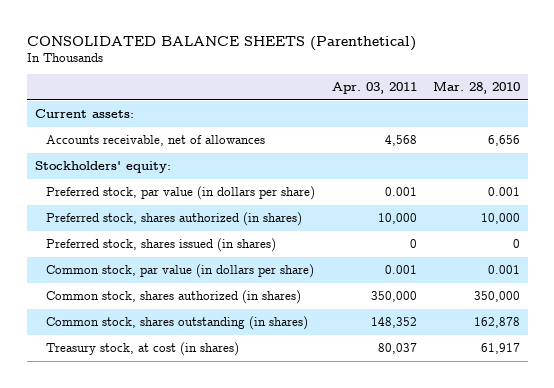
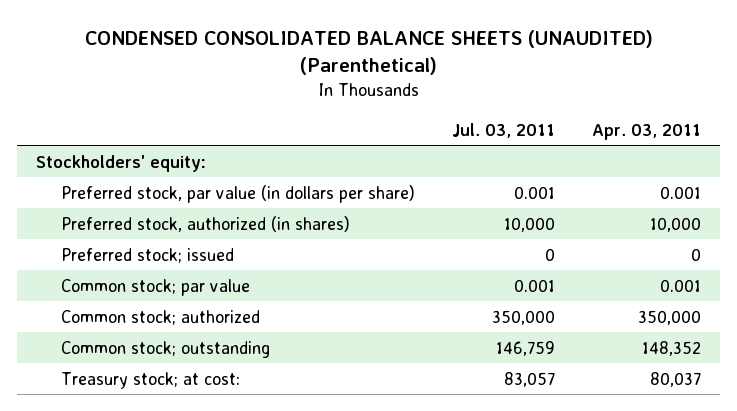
[26,35,416,51] CONSOLIDATED BALANCE SHEETS (Parenthetical) -> [84,29,653,76] CONDENSED CONSOLIDATED BALANCE SHEETS (UNAUDITED) (Parenthetical)
[432,81,520,95] Mar. 28, 2010 -> none
none -> [452,122,556,138] Jul. 03, 2011
[34,109,134,119] Current assets: -> none
[46,135,266,147] Accounts receivable, net of allowances -> none
[46,212,303,227] Preferred stock, shares authorized (in shares) -> [60,215,350,232] Preferred stock, authorized (in shares)
[46,238,277,253] Preferred stock, shares issued (in shares) -> [60,247,234,263] Preferred stock; issued
[46,264,315,279] Common stock, par value (in dollars per share) -> [60,278,250,296] Common stock; par value
[46,290,302,305] Common stock, shares authorized (in shares) -> [60,309,260,325] Common stock; authorized
[46,316,309,331] Common stock, shares outstanding (in shares) -> [60,340,270,358] Common stock; outstanding
[46,342,240,357] Treasury stock, at cost (in shares) -> [60,371,240,389] Treasury stock; at cost:

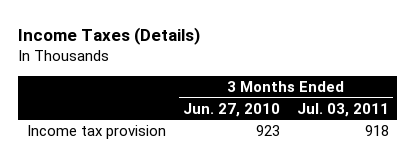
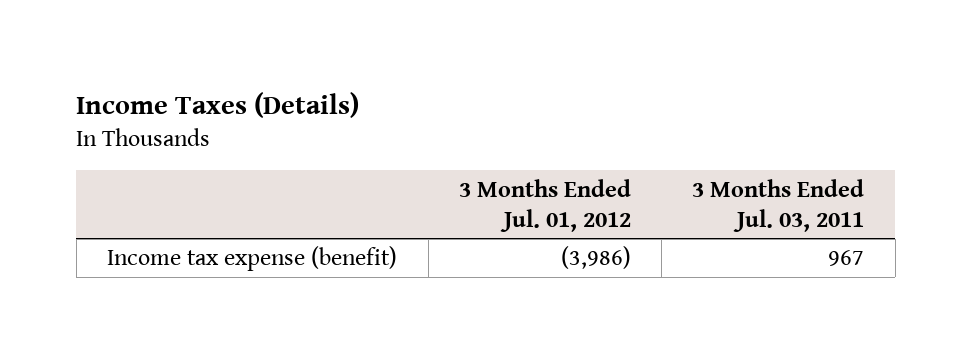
[182,102,280,117] Jun. 27, 2010 -> none
none -> [458,178,631,232] 3 Months Ended Jul. 01, 2012
[26,125,166,140] Income tax provision -> [107,246,398,272] Income tax expense (benefit)
[364,125,389,137] 918 -> [828,250,865,267] 967

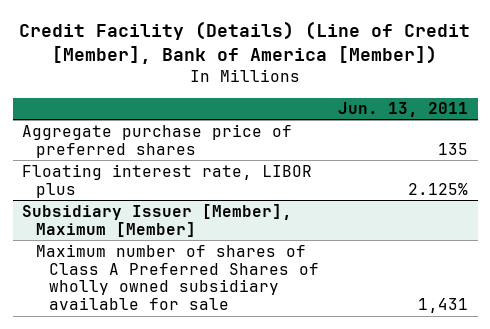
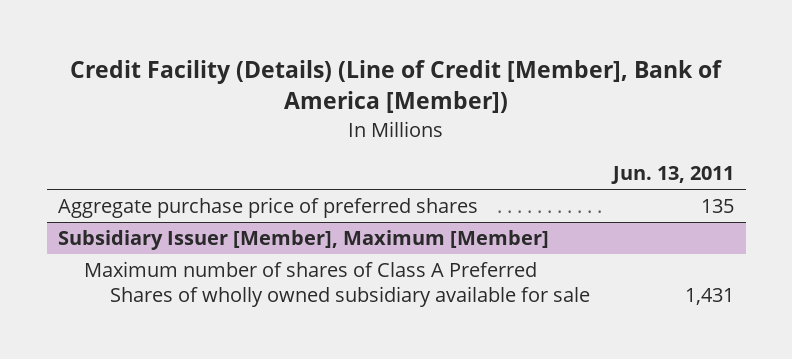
[22,163,313,198] Floating interest rate, LIBOR plus -> none

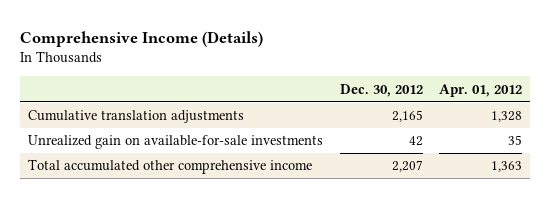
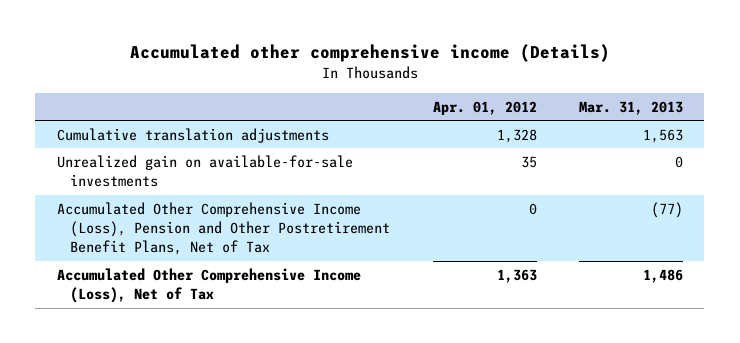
[20,30,264,47] Comprehensive Income (Details) -> [129,44,610,63] Accumulated other comprehensive income (Details)
[339,83,423,97] Dec. 30, 2012 -> none
none -> [579,100,684,115] Mar. 31, 2013
none -> [56,201,391,255] Accumulated Other Comprehensive Income (Loss), Pension and Other Postretirement Benefit Plans, Net of Tax
[28,159,313,175] Total accumulated other comprehensive income -> [56,267,361,303] Accumulated Other Comprehensive Income (Loss), Net of Tax

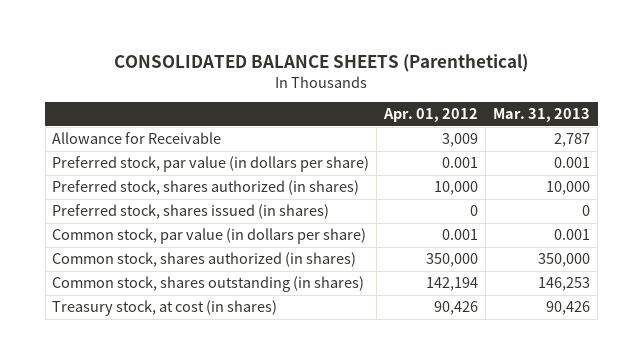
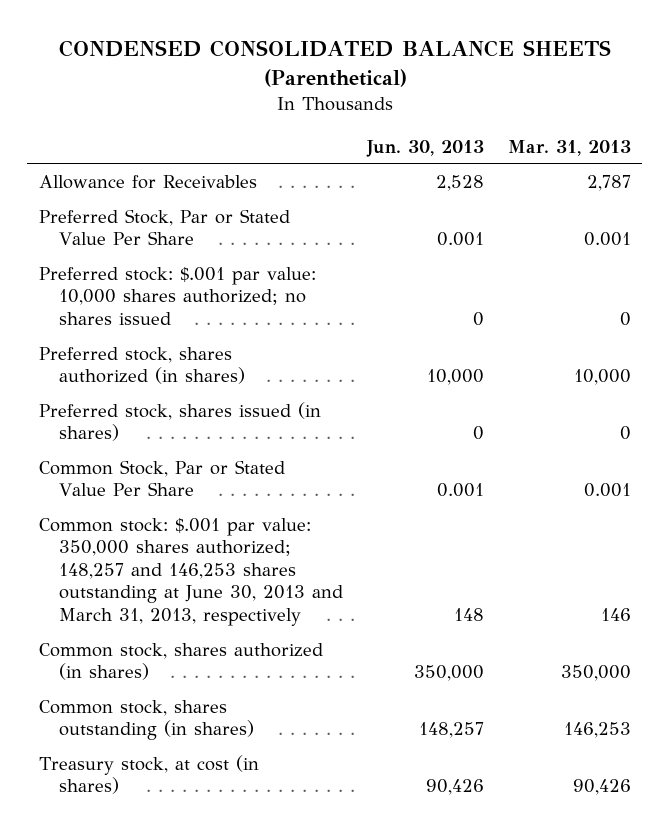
[114,53,529,72] CONSOLIDATED BALANCE SHEETS (Parenthetical) -> [58,39,611,87] CONDENSED CONSOLIDATED BALANCE SHEETS (Parenthetical)
[383,108,479,123] Apr. 01, 2012 -> none
none -> [365,139,484,157] Jun. 30, 2013
[52,132,222,145] Allowance for Receivable -> [38,174,257,189] Allowance for Receivables
[52,156,370,173] Preferred stock, par value (in dollars per share) -> [38,208,290,246] Preferred Stock, Par or Stated Value Per Share
none -> [38,266,316,325] Preferred stock: $.001 par value: 10,000 shares authorized; no shares issued
[52,228,367,245] Common stock, par value (in dollars per share) -> [38,459,285,497] Common Stock, Par or Stated Value Per Share
none -> [38,517,344,627] Common stock: $.001 par value: 350,000 shares authorized; 148,257 and 146,253 shares outstanding at June 30, 2013 and March 31, 2013, respectively

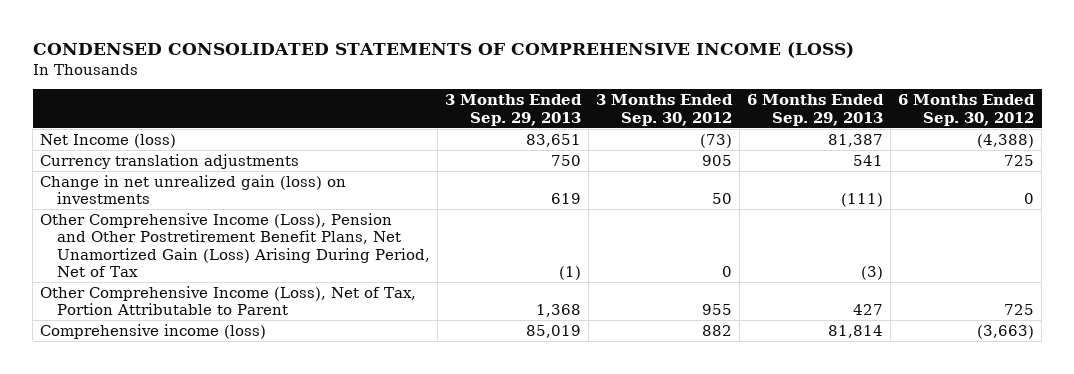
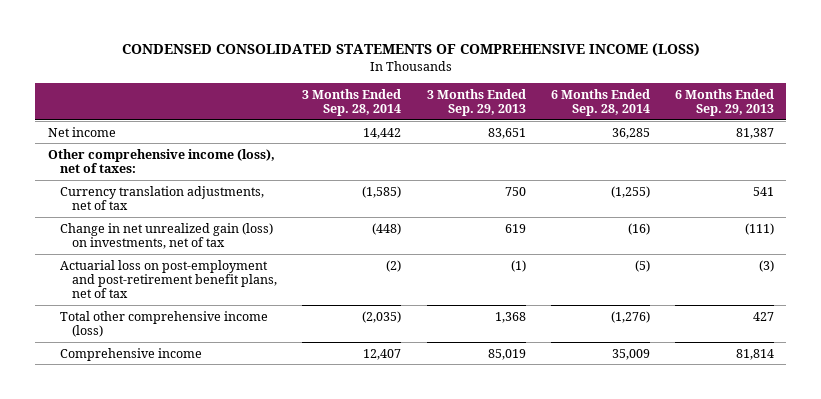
[596,94,734,126] 3 Months Ended Sep. 30, 2012 -> none
[898,94,1036,126] 6 Months Ended Sep. 30, 2012 -> none
none -> [302,88,402,117] 3 Months Ended Sep. 28, 2014
none -> [550,88,650,117] 6 Months Ended Sep. 28, 2014
[40,133,177,148] Net Income (loss) -> [47,126,116,137] Net income
none -> [47,148,275,173] Other comprehensive income (loss), net of taxes:
[40,153,300,169] Currency translation adjustments -> [59,185,264,210] Currency translation adjustments, net of tax
[40,174,347,205] Change in net unrealized gain (loss) on investments -> [59,222,273,249] Change in net unrealized gain (loss) on investments, net of tax
[40,212,431,278] Other Comprehensive Income (Loss), Pension and Other Postretirement Benefit Plans, Net Unamortized Gain (Loss) Arising During Period, Net of Tax -> [59,259,278,299] Actuarial loss on post-employment and post-retirement benefit plans, net of tax
[40,285,417,316] Other Comprehensive Income (Loss), Net of Tax, Portion Attributable to Parent -> [59,310,268,337] Total other comprehensive income (loss)
[40,323,267,339] Comprehensive income (loss) -> [59,347,202,361] Comprehensive income

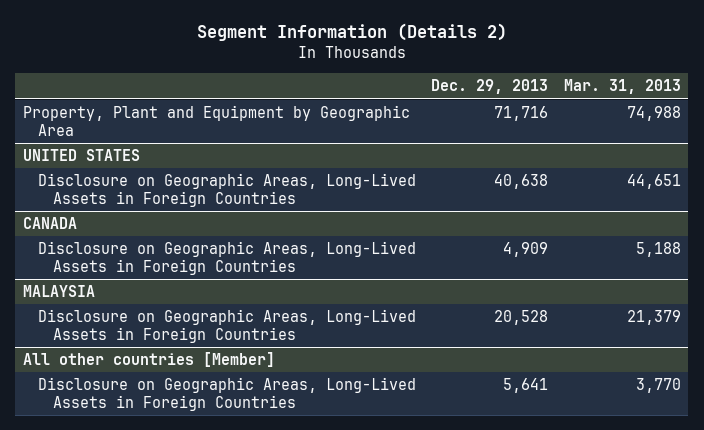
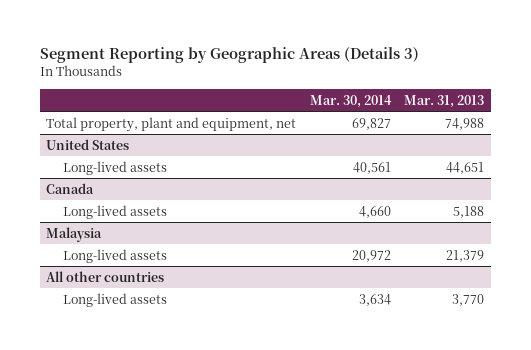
[196,23,507,42] Segment Information (Details 2) -> [39,47,419,64] Segment Reporting by Geographic Areas (Details 3)
[431,79,549,95] Dec. 29, 2013 -> none
none -> [309,94,392,108] Mar. 30, 2014
[23,105,411,137] Property, Plant and Equipment by Geographic Area -> [46,116,297,132] Total property, plant and equipment, net
[23,149,141,162] UNITED STATES -> [46,138,130,150] United States
[38,173,417,208] Disclosure on Geographic Areas, Long-Lived Assets in Foreign Countries -> [62,160,167,175] Long-lived assets
[23,217,78,230] CANADA -> [46,182,95,194] Canada
[38,241,417,276] Disclosure on Geographic Areas, Long-Lived Assets in Foreign Countries -> [62,204,167,219] Long-lived assets
[23,285,96,298] MALAYSIA -> [46,226,103,242] Malaysia
[38,309,417,344] Disclosure on Geographic Areas, Long-Lived Assets in Foreign Countries -> [62,248,167,263] Long-lived assets
[23,352,276,368] All other countries [Member] -> [46,270,165,282] All other countries
[38,377,417,412] Disclosure on Geographic Areas, Long-Lived Assets in Foreign Countries -> [62,292,167,307] Long-lived assets

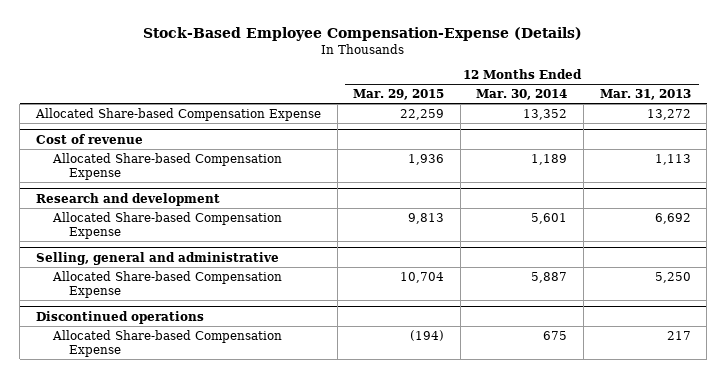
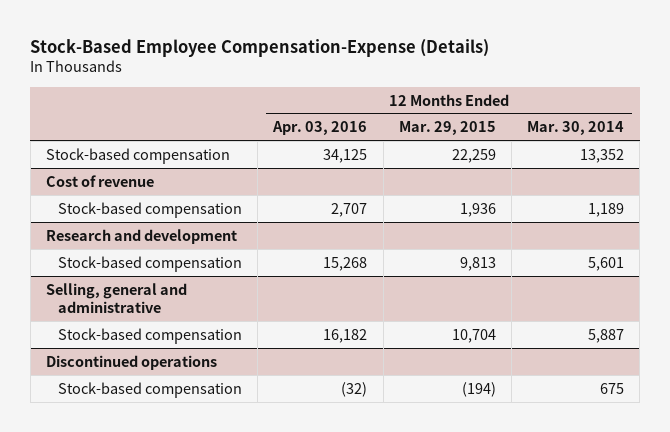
[599,88,691,100] Mar. 31, 2013 -> none
none -> [272,121,368,136] Apr. 03, 2016
[34,107,321,121] Allocated Share-based Compensation Expense -> [45,147,230,164] Stock-based compensation
[51,152,282,180] Allocated Share-based Compensation Expense -> [58,201,243,218] Stock-based compensation
[51,211,282,239] Allocated Share-based Compensation Expense -> [58,255,243,272] Stock-based compensation
[51,270,282,298] Allocated Share-based Compensation Expense -> [58,327,243,344] Stock-based compensation
[51,329,282,357] Allocated Share-based Compensation Expense -> [58,381,243,398] Stock-based compensation

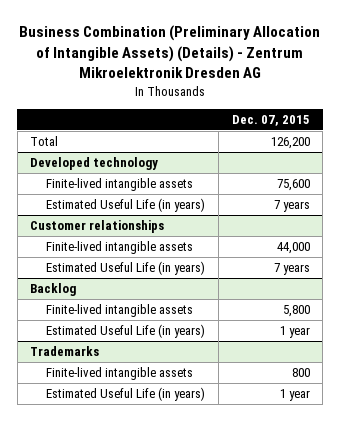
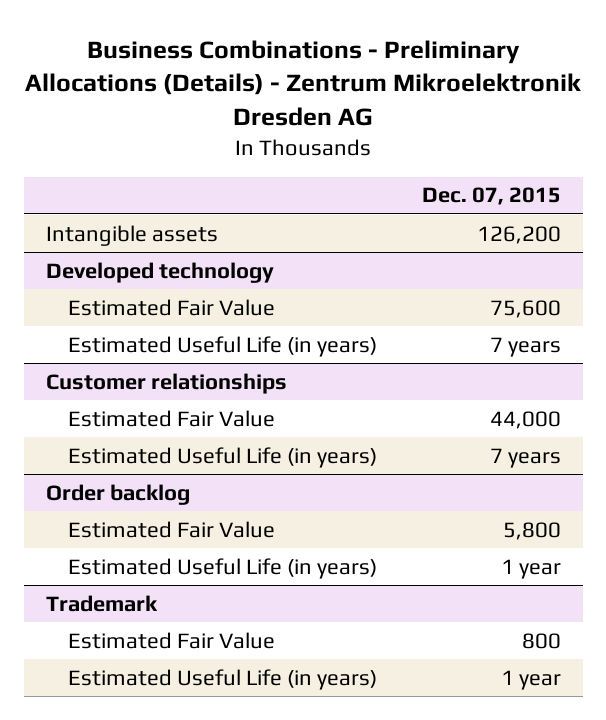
[19,25,321,79] Business Combination (Preliminary Allocation of Intangible Assets) (Details) - Zentrum Mikroelektronik Dresden AG -> [25,39,582,127] Business Combinations - Preliminary Allocations (Details) - Zentrum Mikroelektronik Dresden AG
[30,136,59,147] Total -> [45,224,218,246] Intangible assets
[45,178,193,192] Finite-lived intangible assets -> [68,298,276,316] Estimated Fair Value
[45,241,193,255] Finite-lived intangible assets -> [68,409,276,427] Estimated Fair Value
[30,283,77,297] Backlog -> [45,483,190,505] Order backlog
[45,304,193,318] Finite-lived intangible assets -> [68,520,276,538] Estimated Fair Value
[30,346,100,357] Trademarks -> [45,594,158,612] Trademark
[45,367,193,381] Finite-lived intangible assets -> [68,631,276,649] Estimated Fair Value

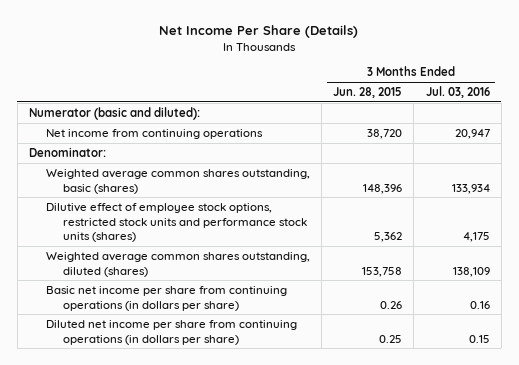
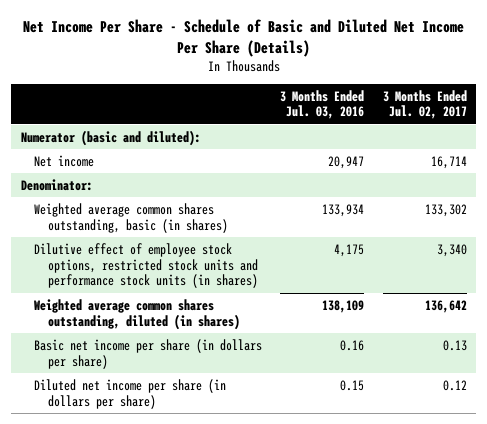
[159,25,359,39] Net Income Per Share (Details) -> [22,19,464,57] Net Income Per Share - Schedule of Basic and Diluted Net Income Per Share (Details)
[333,87,403,99] Jun. 28, 2015 -> none
none -> [382,89,467,120] 3 Months Ended Jul. 02, 2017
[45,129,263,140] Net income from continuing operations -> [34,154,95,167] Net income
[45,169,310,194] Weighted average common shares outstanding, basic (shares) -> [34,202,228,233] Weighted average common shares outstanding, basic (in shares)
[45,203,307,243] Dilutive effect of employee stock options, restricted stock units and performance stock units (shares) -> [34,242,258,289] Dilutive effect of employee stock options, restricted stock units and performance stock units (in shares)
[45,252,310,277] Weighted average common shares outstanding, diluted (shares) -> [34,298,240,330] Weighted average common shares outstanding, diluted (in shares)
[45,286,287,311] Basic net income per share from continuing operations (in dollars per share) -> [34,338,263,369] Basic net income per share (in dollars per share)
[45,320,297,345] Diluted net income per share from continuing operations (in dollars per share) -> [34,378,227,409] Diluted net income per share (in dollars per share)

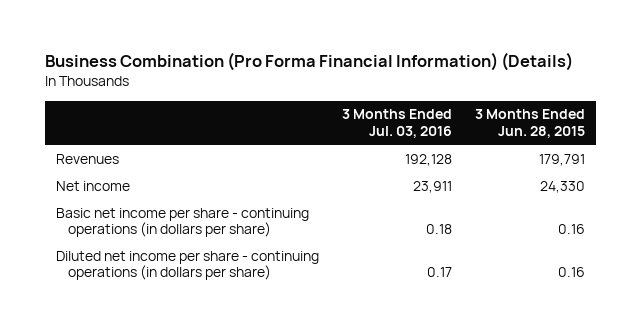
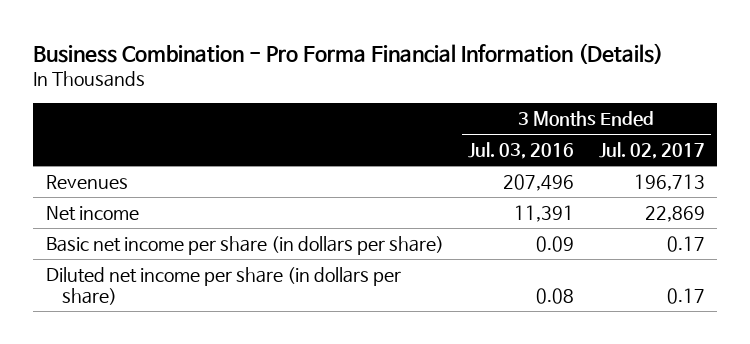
[45,52,574,72] Business Combination (Pro Forma Financial Information) (Details) -> [33,43,664,65] Business Combination - Pro Forma Financial Information (Details)
[474,109,585,138] 3 Months Ended Jun. 28, 2015 -> none
none -> [598,142,705,160] Jul. 02, 2017
[405,153,453,166] 192,128 -> [503,173,575,191] 207,496
[413,180,453,193] 23,911 -> [514,204,575,222] 11,391
[56,207,310,238] Basic net income per share - continuing operations (in dollars per share) -> [45,235,444,255] Basic net income per share (in dollars per share)
[426,224,453,235] 0.18 -> [536,235,575,252] 0.09
[56,250,320,281] Diluted net income per share - continuing operations (in dollars per share) -> [45,266,401,305] Diluted net income per share (in dollars per share)
[427,267,453,278] 0.17 -> [536,287,575,304] 0.08

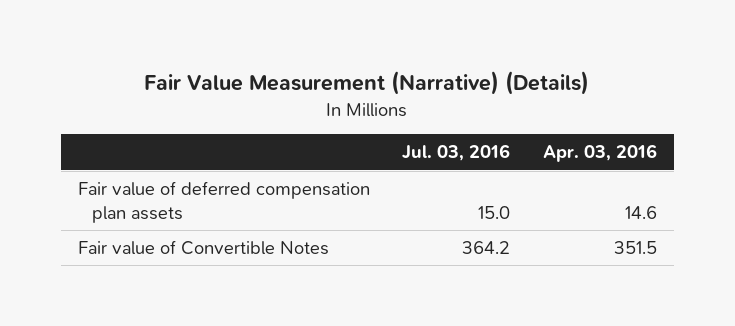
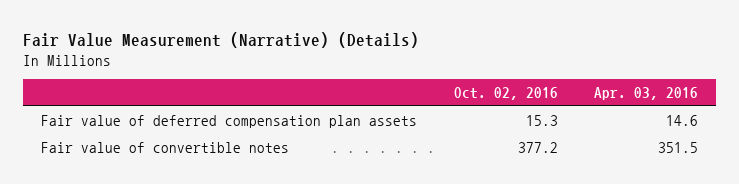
[402,144,511,162] Jul. 03, 2016 -> none
none -> [453,86,558,100] Oct. 02, 2016
[77,240,329,256] Fair value of Convertible Notes -> [41,142,290,154] Fair value of convertible notes

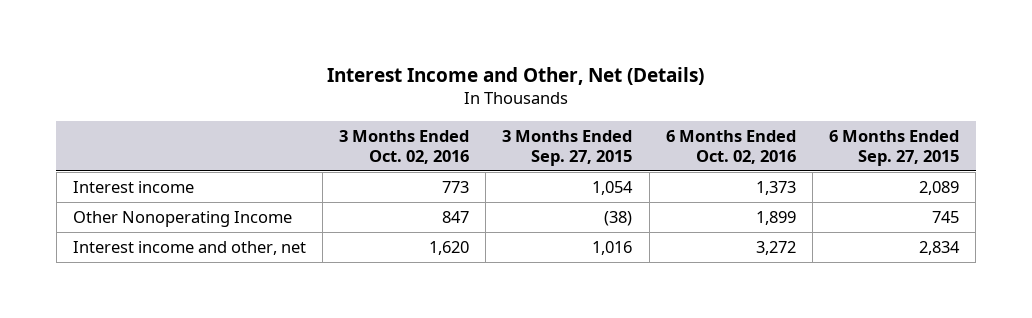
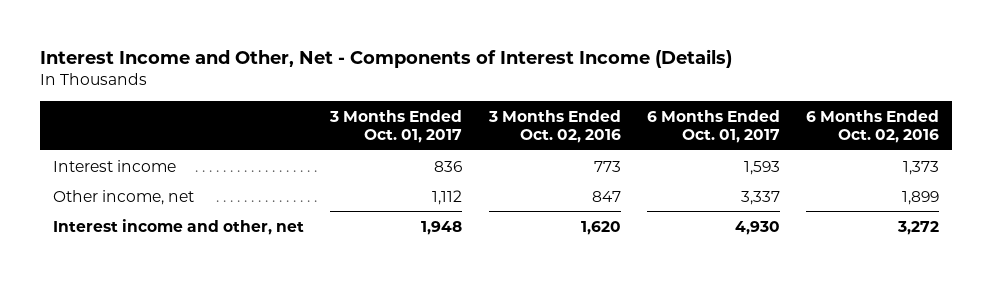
[326,66,704,85] Interest Income and Other, Net (Details) -> [39,49,732,69] Interest Income and Other, Net - Components of Interest Income (Details)
[502,129,633,166] 3 Months Ended Sep. 27, 2015 -> none
[829,129,960,166] 6 Months Ended Sep. 27, 2015 -> none
none -> [329,109,463,143] 3 Months Ended Oct. 01, 2017
none -> [646,109,780,143] 6 Months Ended Oct. 01, 2017
[72,210,292,227] Other Nonoperating Income -> [53,189,195,205] Other income, net

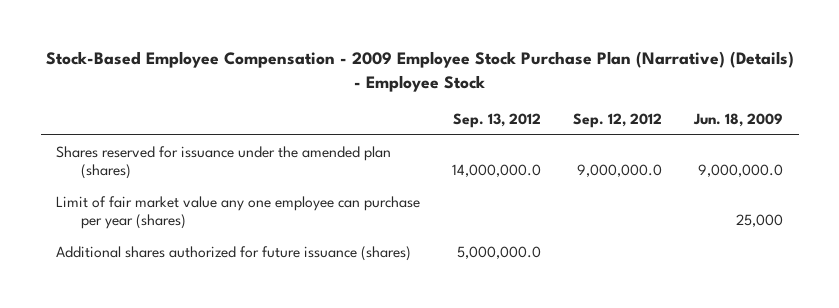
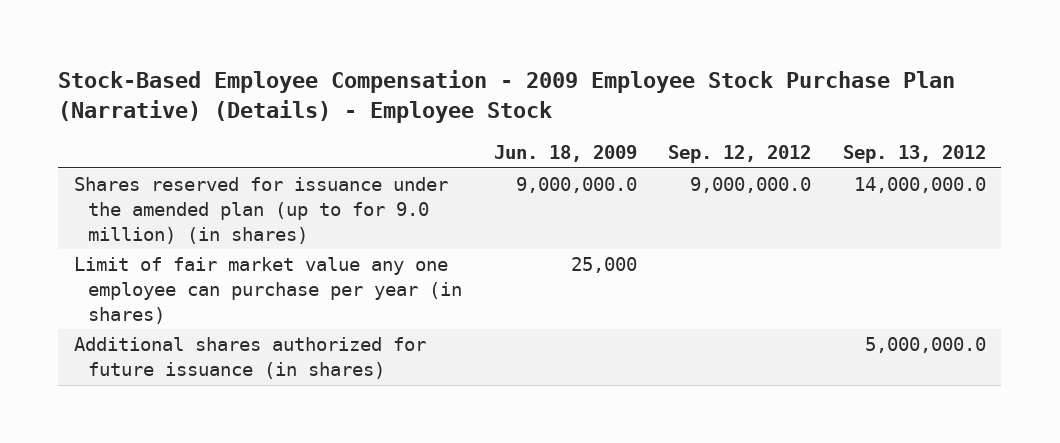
[56,145,392,180] Shares reserved for issuance under the amended plan (shares) -> [74,177,449,244] Shares reserved for issuance under the amended plan (up to for 9.0 million) (in shares)
[56,195,421,230] Limit of fair market value any one employee can purchase per year (shares) -> [74,257,463,324] Limit of fair market value any one employee can purchase per year (in shares)
[56,245,412,261] Additional shares authorized for future issuance (shares) -> [74,337,427,380] Additional shares authorized for future issuance (in shares)

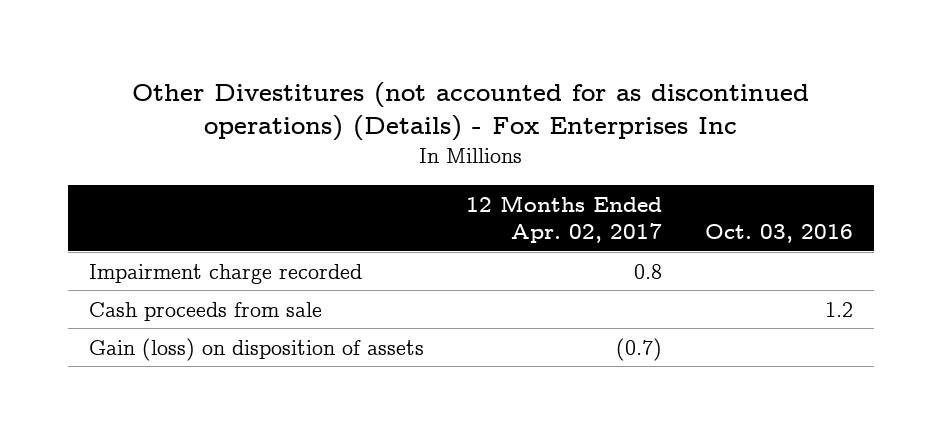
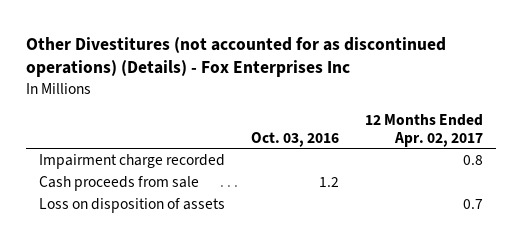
[88,337,424,361] Gain (loss) on disposition of assets -> [38,197,225,213] Loss on disposition of assets
[616,337,663,361] (0.7) -> [463,198,484,209] 0.7

